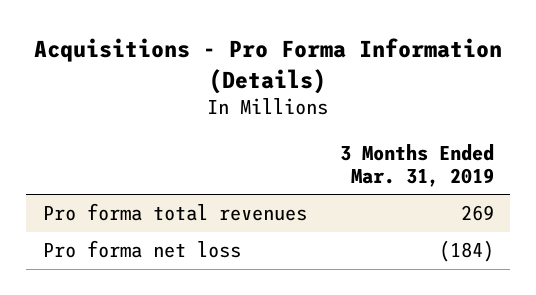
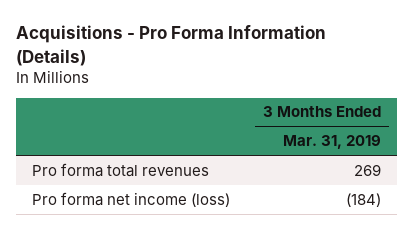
[42,240,241,259] Pro forma net loss -> [32,191,231,207] Pro forma net income (loss)

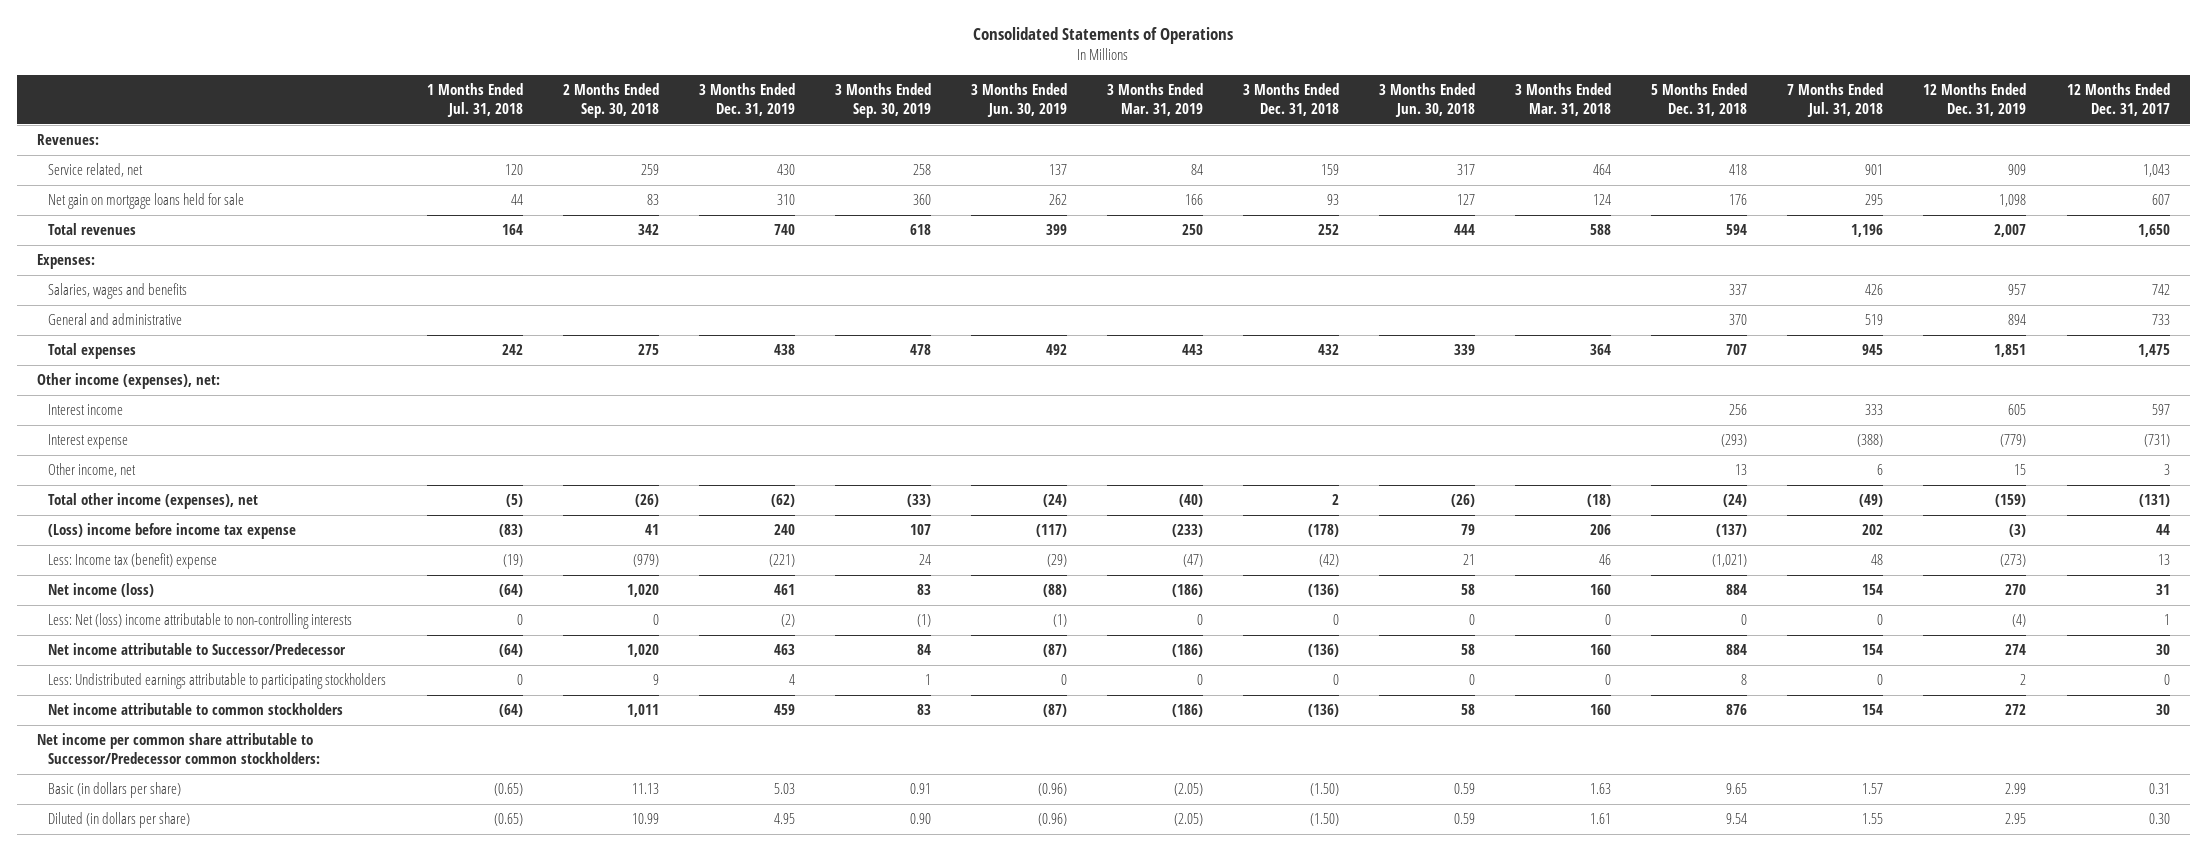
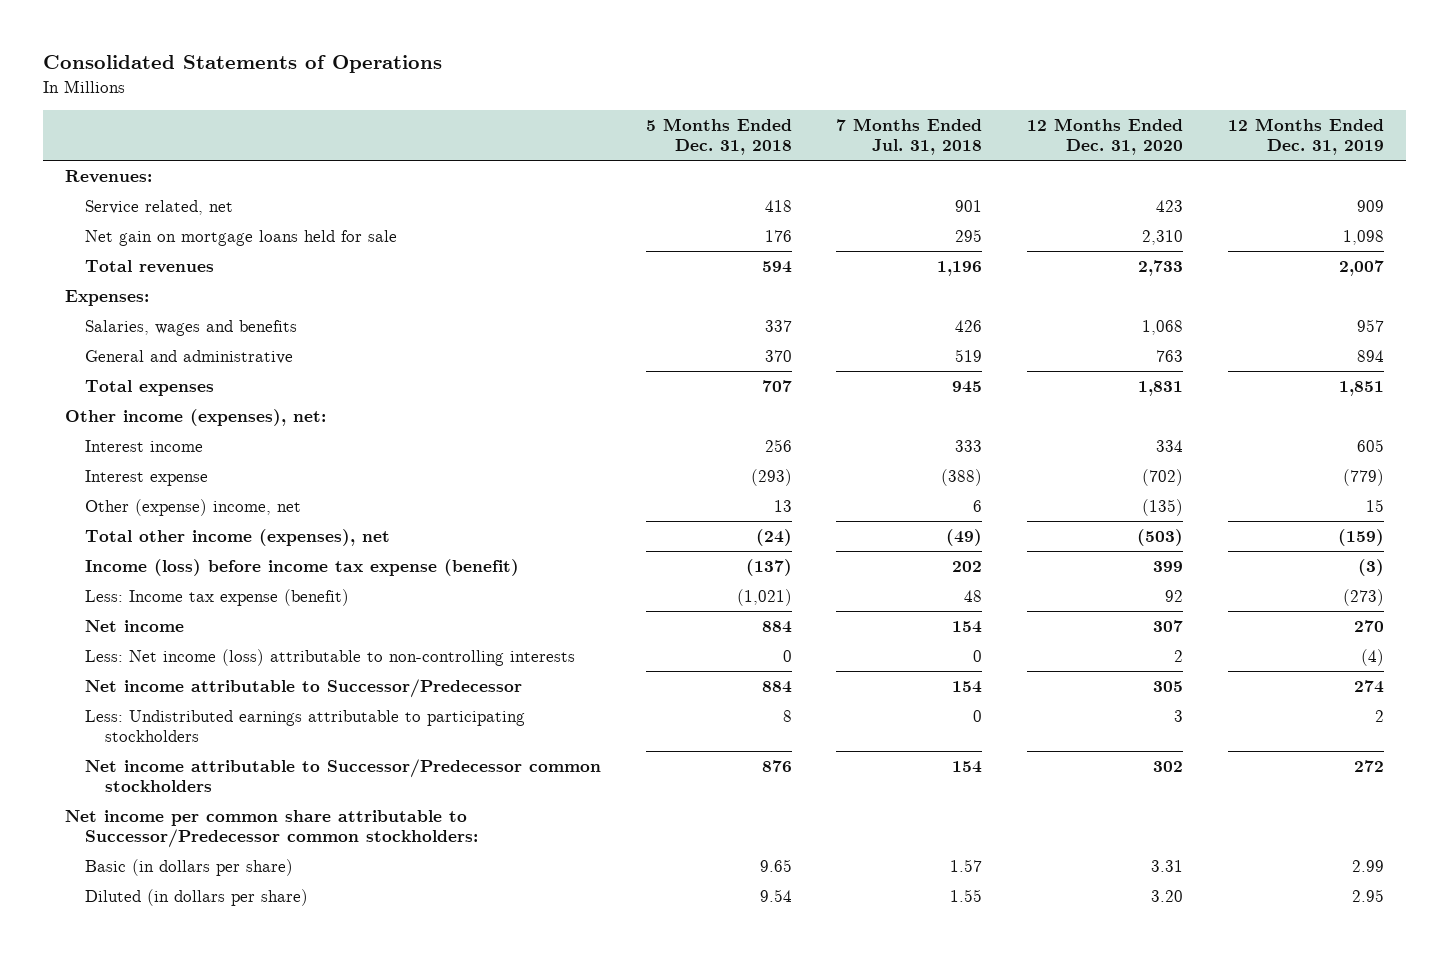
[426,82,523,117] 1 Months Ended Jul. 31, 2018 -> none
[562,82,659,118] 2 Months Ended Sep. 30, 2018 -> none
[698,82,795,116] 3 Months Ended Dec. 31, 2019 -> none
[834,82,931,118] 3 Months Ended Sep. 30, 2019 -> none
[970,82,1067,117] 3 Months Ended Jun. 30, 2019 -> none
[1106,82,1203,116] 3 Months Ended Mar. 31, 2019 -> none
[1243,82,1340,116] 3 Months Ended Dec. 31, 2018 -> none
[1379,82,1476,117] 3 Months Ended Jun. 30, 2018 -> none
[1515,82,1612,116] 3 Months Ended Mar. 31, 2018 -> none
[2066,82,2170,116] 12 Months Ended Dec. 31, 2017 -> none
none -> [1026,117,1183,155] 12 Months Ended Dec. 31, 2020
[48,463,137,478] Other income, net -> [84,499,301,517] Other (expense) income, net
[48,523,297,540] (Loss) income before income tax expense -> [84,559,519,577] Income (loss) before income tax expense (benefit)
[48,553,218,570] Less: Income tax (benefit) expense -> [84,589,349,607] Less: Income tax expense (benefit)
[48,583,155,598] Net income (loss) -> [84,620,184,633] Net income
[48,613,353,630] Less: Net (loss) income attributable to non-controlling interests -> [84,649,575,667] Less: Net income (loss) attributable to non-controlling interests
[48,703,344,716] Net income attributable to common stockholders -> [84,759,601,793] Net income attributable to Successor/Predecessor common stockholders

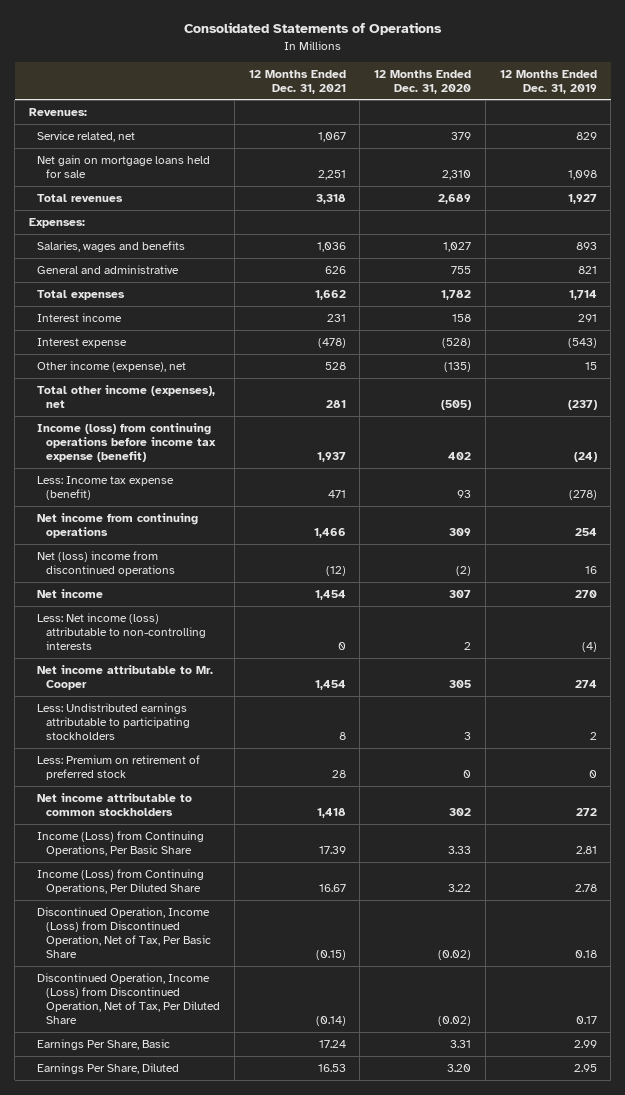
[645,117,792,155] 5 Months Ended Dec. 31, 2018 -> none
[836,117,983,155] 7 Months Ended Jul. 31, 2018 -> none
none -> [248,69,346,94] 12 Months Ended Dec. 31, 2021
[1155,200,1183,213] 423 -> [451,131,472,140] 379
[1356,200,1384,213] 909 -> [575,131,597,140] 829
[1137,260,1183,277] 2,733 -> [438,193,472,204] 2,689
[1338,260,1384,277] 2,007 -> [567,193,597,204] 1,927
[64,409,326,427] Other income (expenses), net: -> none
[1141,320,1183,336] 1,068 -> [443,241,472,252] 1,027
[1356,319,1384,333] 957 -> [575,241,597,250] 893
[1155,350,1183,363] 763 -> [451,265,472,274] 755
[1356,350,1384,363] 894 -> [577,265,597,274] 821
[1137,381,1183,397] 1,831 -> [441,289,472,300] 1,782
[1338,381,1384,397] 1,851 -> [568,289,597,300] 1,714
[1155,440,1183,453] 334 -> [452,313,472,322] 158
[1356,439,1384,453] 605 -> [577,313,597,322] 291
[1141,469,1183,487] (702) -> [442,337,472,348] (528)
[1342,469,1384,487] (779) -> [567,337,597,348] (543)
[84,499,301,517] Other (expense) income, net -> [37,360,187,372] Other income (expense), net
[1136,529,1183,547] (503) -> [441,399,472,410] (505)
[1337,529,1384,547] (159) -> [567,399,597,410] (237)
[84,559,519,577] Income (loss) before income tax expense (benefit) -> [37,422,217,462] Income (loss) from continuing operations before income tax expense (benefit)
[1152,561,1183,573] 399 -> [448,451,472,460] 402
[1357,559,1384,577] (3) -> [573,451,597,462] (24)
[1164,590,1183,603] 92 -> [457,489,472,498] 93
[1342,589,1384,607] (273) -> [568,489,597,500] (278)
none -> [37,512,199,538] Net income from continuing operations
none -> [37,550,176,576] Net (loss) income from discontinued operations
[84,679,522,699] Net income attributable to Successor/Predecessor -> [37,664,214,690] Net income attributable to Mr. Cooper
[64,810,478,849] Net income per common share attributable to Successor/Predecessor common stockholders: -> none
none -> [37,754,201,780] Less: Premium on retirement of preferred stock
[84,759,601,793] Net income attributable to Successor/Predecessor common stockholders -> [37,792,193,816] Net income attributable to common stockholders
none -> [37,830,205,856] Income (Loss) from Continuing Operations, Per Basic Share
none -> [37,868,205,894] Income (Loss) from Continuing Operations, Per Diluted Share
none -> [37,906,212,958] Discontinued Operation, Income (Loss) from Discontinued Operation, Net of Tax, Per Basic Share
none -> [37,972,221,1024] Discontinued Operation, Income (Loss) from Discontinued Operation, Net of Tax, Per Diluted Share
[84,859,293,877] Basic (in dollars per share) -> [37,1038,171,1050] Earnings Per Share, Basic
[84,889,308,907] Diluted (in dollars per share) -> [37,1062,180,1074] Earnings Per Share, Diluted

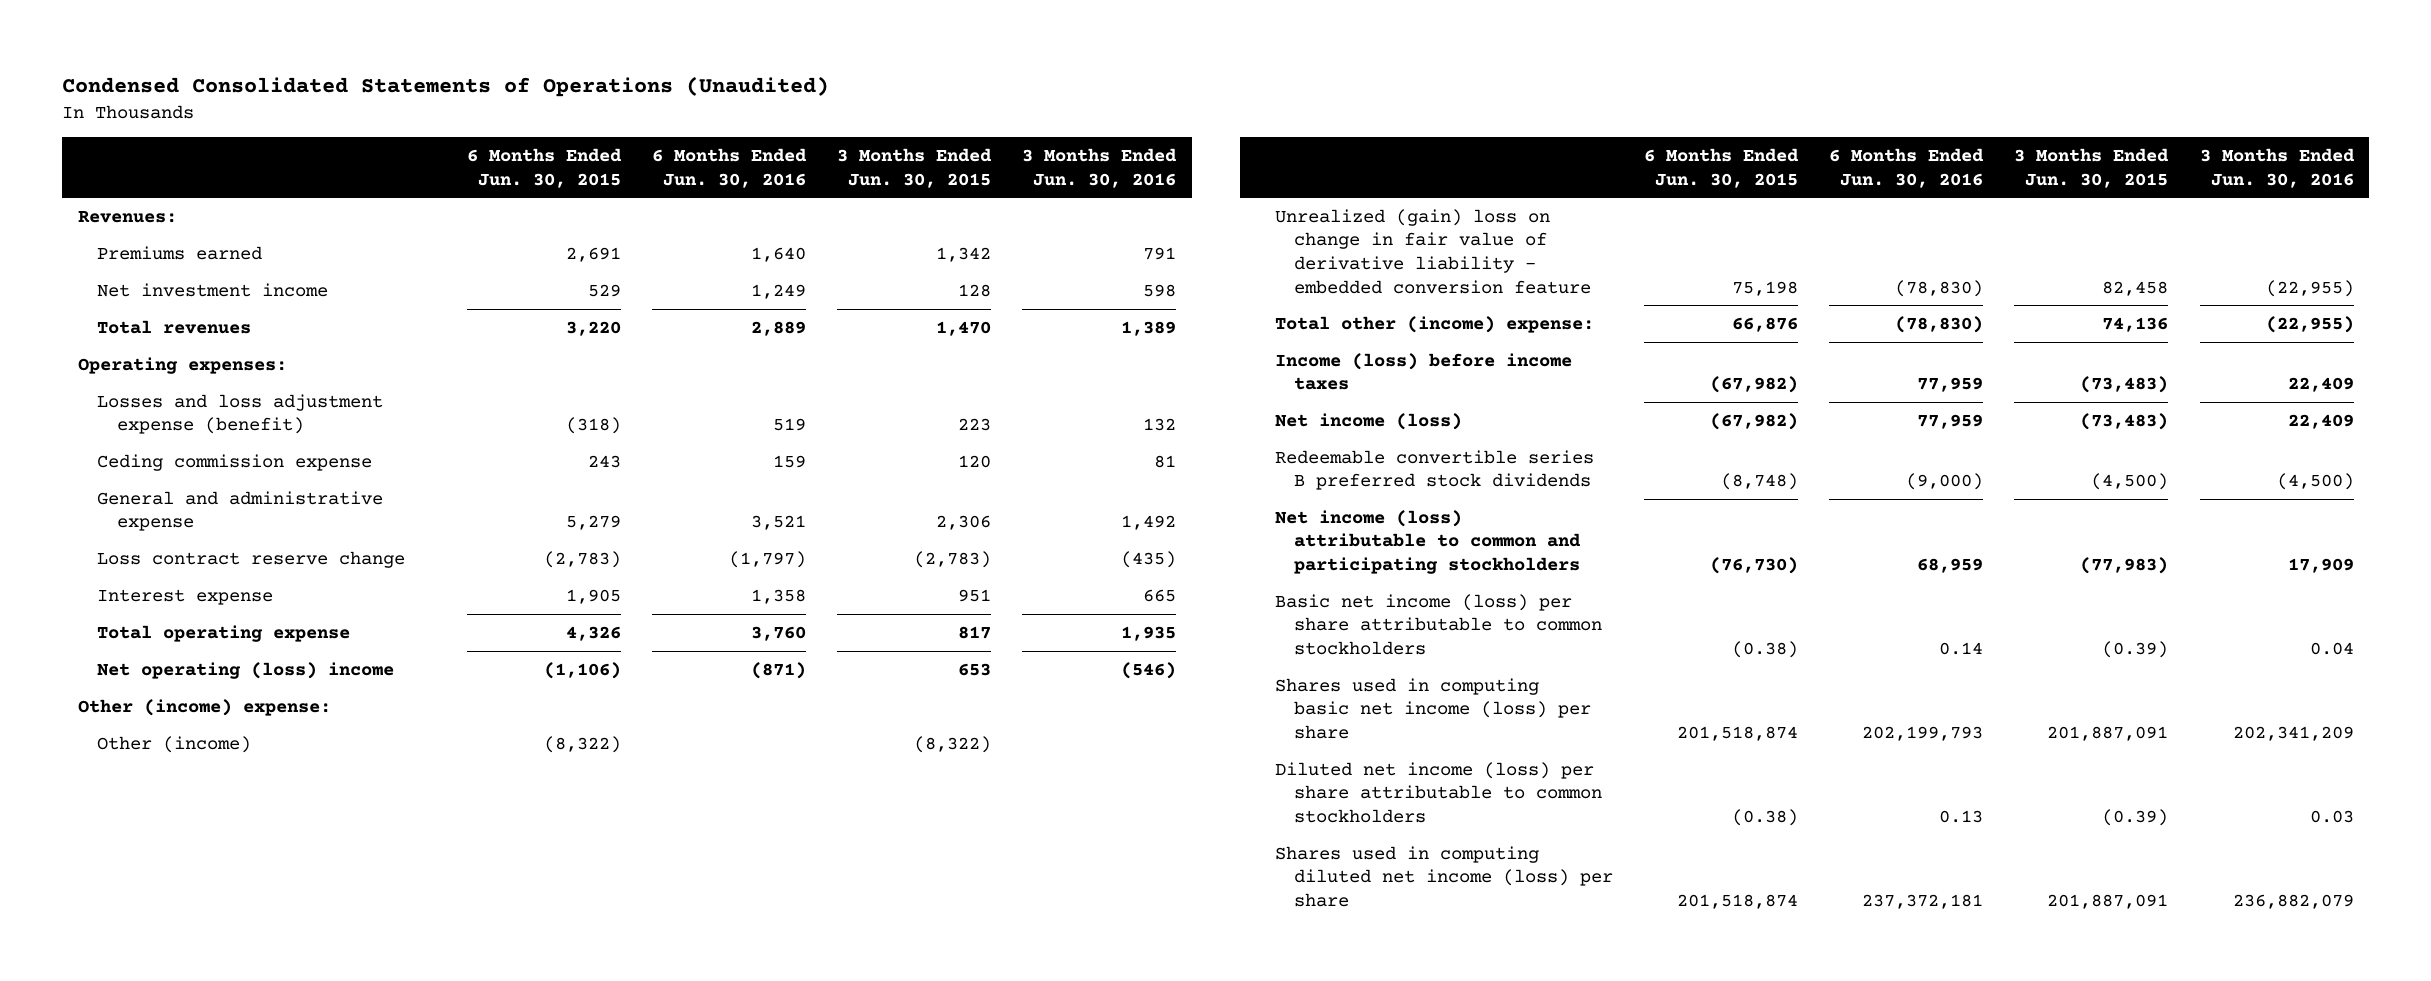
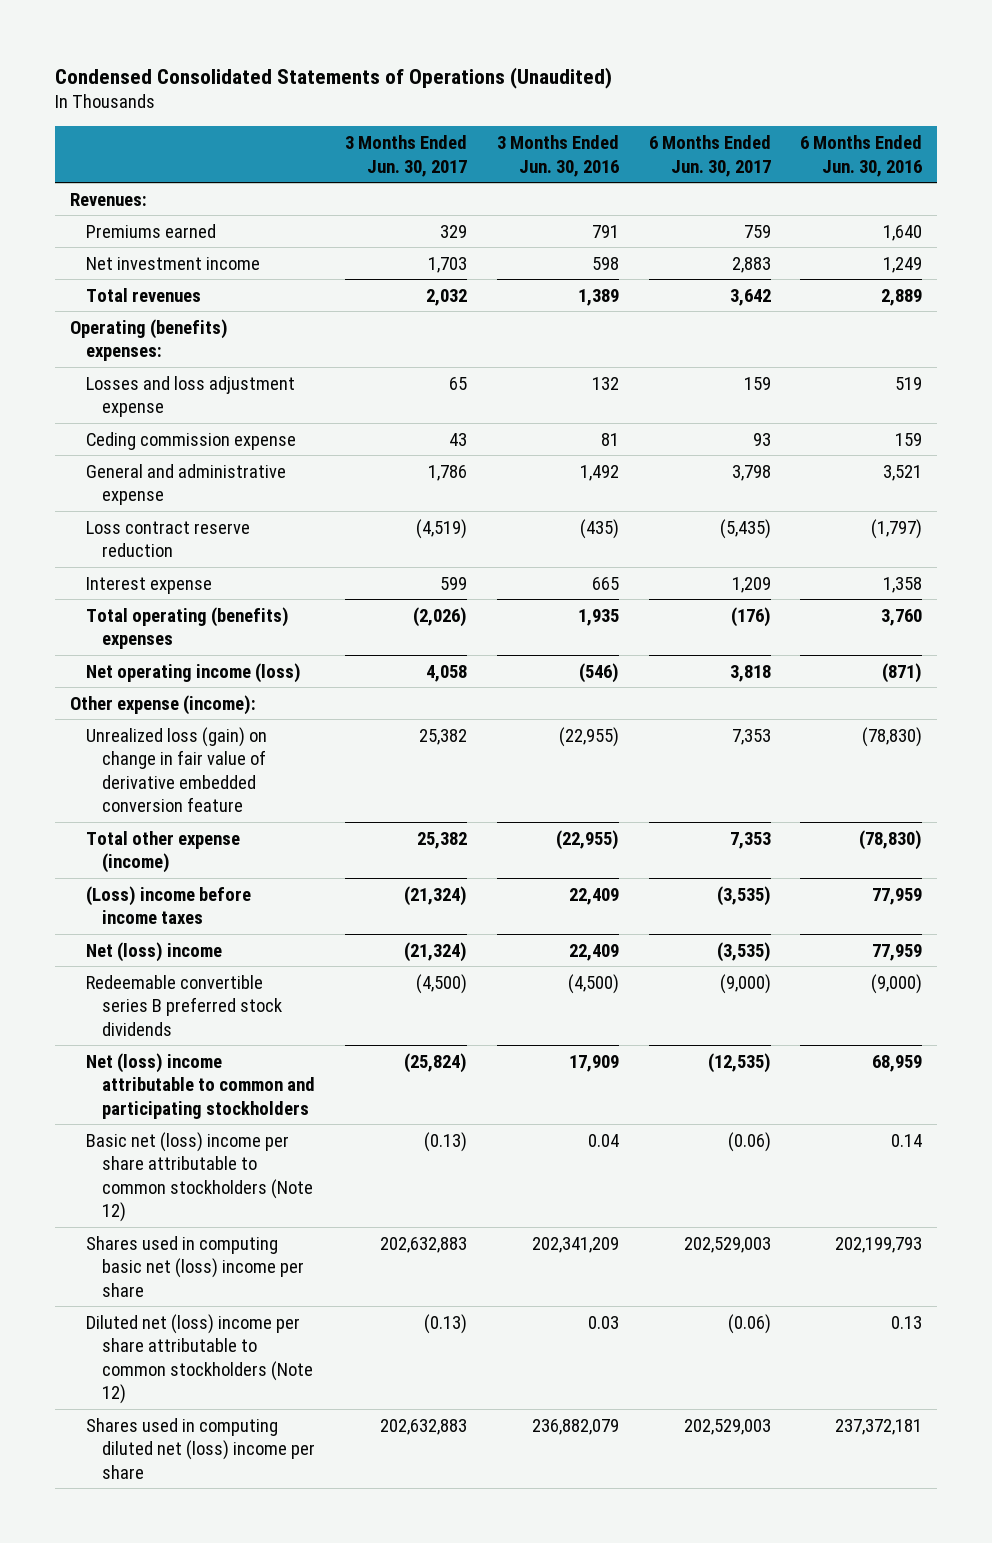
[466,148,622,188] 6 Months Ended Jun. 30, 2015 -> none
[837,148,993,188] 3 Months Ended Jun. 30, 2015 -> none
none -> [344,135,467,177] 3 Months Ended Jun. 30, 2017
none -> [648,135,771,177] 6 Months Ended Jun. 30, 2017
[77,356,287,374] Operating expenses: -> [70,318,229,362] Operating (benefits) expenses:
[97,393,384,435] Losses and loss adjustment expense (benefit) -> [86,375,296,418] Losses and loss adjustment expense
[97,550,406,568] Loss contract reserve change -> [86,520,251,558] Loss contract reserve reduction
[97,735,252,753] Other (income) -> none
[97,624,351,642] Total operating expense -> [86,606,290,650] Total operating (benefits) expenses
[97,661,395,679] Net operating (loss) income -> [86,662,302,683] Net operating income (loss)
[77,698,331,716] Other (income) expense: -> [70,694,257,715] Other expense (income):
[1274,208,1591,294] Unrealized (gain) loss on change in fair value of derivative liability - embedded conversion feature -> [86,726,268,813] Unrealized loss (gain) on change in fair value of derivative embedded conversion feature
[1274,315,1594,333] Total other (income) expense: -> [86,830,241,874] Total other expense (income)
[1274,352,1572,391] Income (loss) before income taxes -> [86,885,252,925] (Loss) income before income taxes
[1274,412,1462,430] Net income (loss) -> [86,941,223,962] Net (loss) income
[1274,509,1581,575] Net income (loss) attributable to common and participating stockholders -> [86,1052,316,1119] Net (loss) income attributable to common and participating stockholders
[1274,593,1602,656] Basic net income (loss) per share attributable to common stockholders -> [86,1131,314,1223] Basic net (loss) income per share attributable to common stockholders (Note 12)
[1274,677,1591,740] Shares used in computing basic net income (loss) per share -> [86,1235,305,1297] Shares used in computing basic net (loss) income per share
[1274,761,1602,824] Diluted net income (loss) per share attributable to common stockholders -> [86,1313,314,1405] Diluted net (loss) income per share attributable to common stockholders (Note 12)
[1274,845,1613,908] Shares used in computing diluted net income (loss) per share -> [86,1417,316,1479] Shares used in computing diluted net (loss) income per share

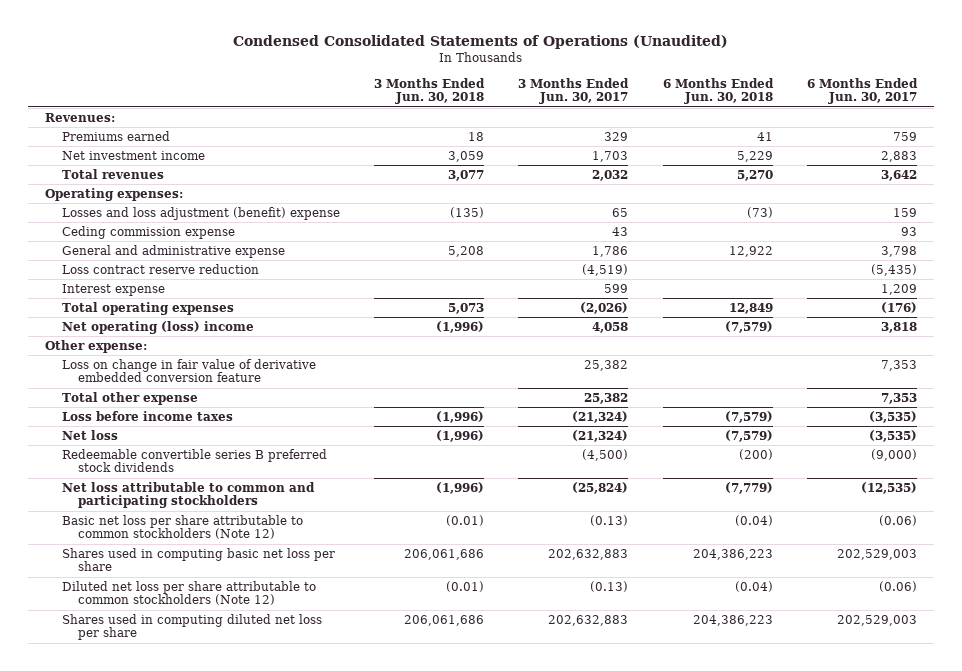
[496,135,619,177] 3 Months Ended Jun. 30, 2016 -> none
[800,135,923,177] 6 Months Ended Jun. 30, 2016 -> none
none -> [374,77,486,105] 3 Months Ended Jun. 30, 2018
none -> [662,77,774,105] 6 Months Ended Jun. 30, 2018
[70,318,229,362] Operating (benefits) expenses: -> [45,187,184,201] Operating expenses:
[86,375,296,418] Losses and loss adjustment expense -> [61,206,340,220] Losses and loss adjustment (benefit) expense
[86,606,290,650] Total operating (benefits) expenses -> [61,301,234,315] Total operating expenses
[86,662,302,683] Net operating income (loss) -> [61,320,254,334] Net operating (loss) income
[70,694,257,715] Other expense (income): -> [45,339,148,353] Other expense:
[86,726,268,813] Unrealized loss (gain) on change in fair value of derivative embedded conversion feature -> [61,358,316,383] Loss on change in fair value of derivative embedded conversion feature
[86,830,241,874] Total other expense (income) -> [61,391,198,405] Total other expense
[86,885,252,925] (Loss) income before income taxes -> [61,410,233,421] Loss before income taxes
[86,941,223,962] Net (loss) income -> [61,429,118,440] Net loss
[86,1052,316,1119] Net (loss) income attributable to common and participating stockholders -> [61,481,315,509] Net loss attributable to common and participating stockholders
[86,1131,314,1223] Basic net (loss) income per share attributable to common stockholders (Note 12) -> [61,514,303,540] Basic net loss per share attributable to common stockholders (Note 12)
[86,1235,305,1297] Shares used in computing basic net (loss) income per share -> [61,547,335,572] Shares used in computing basic net loss per share
[86,1313,314,1405] Diluted net (loss) income per share attributable to common stockholders (Note 12) -> [61,580,316,606] Diluted net loss per share attributable to common stockholders (Note 12)
[86,1417,316,1479] Shares used in computing diluted net (loss) income per share -> [61,613,322,641] Shares used in computing diluted net loss per share

